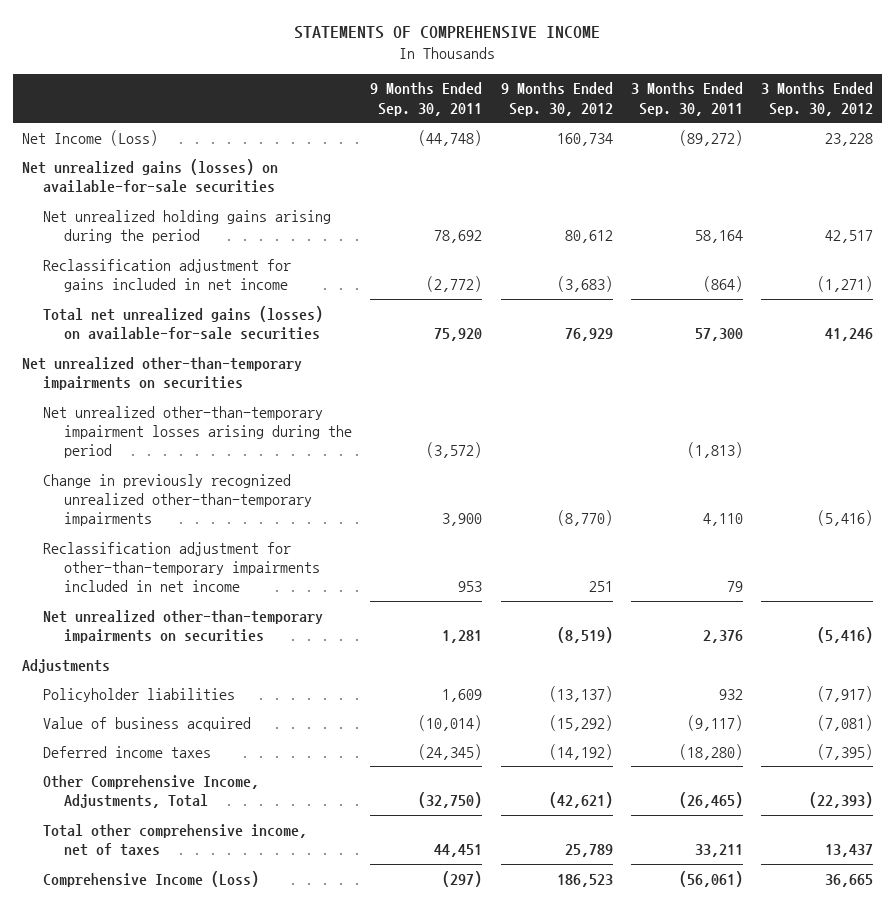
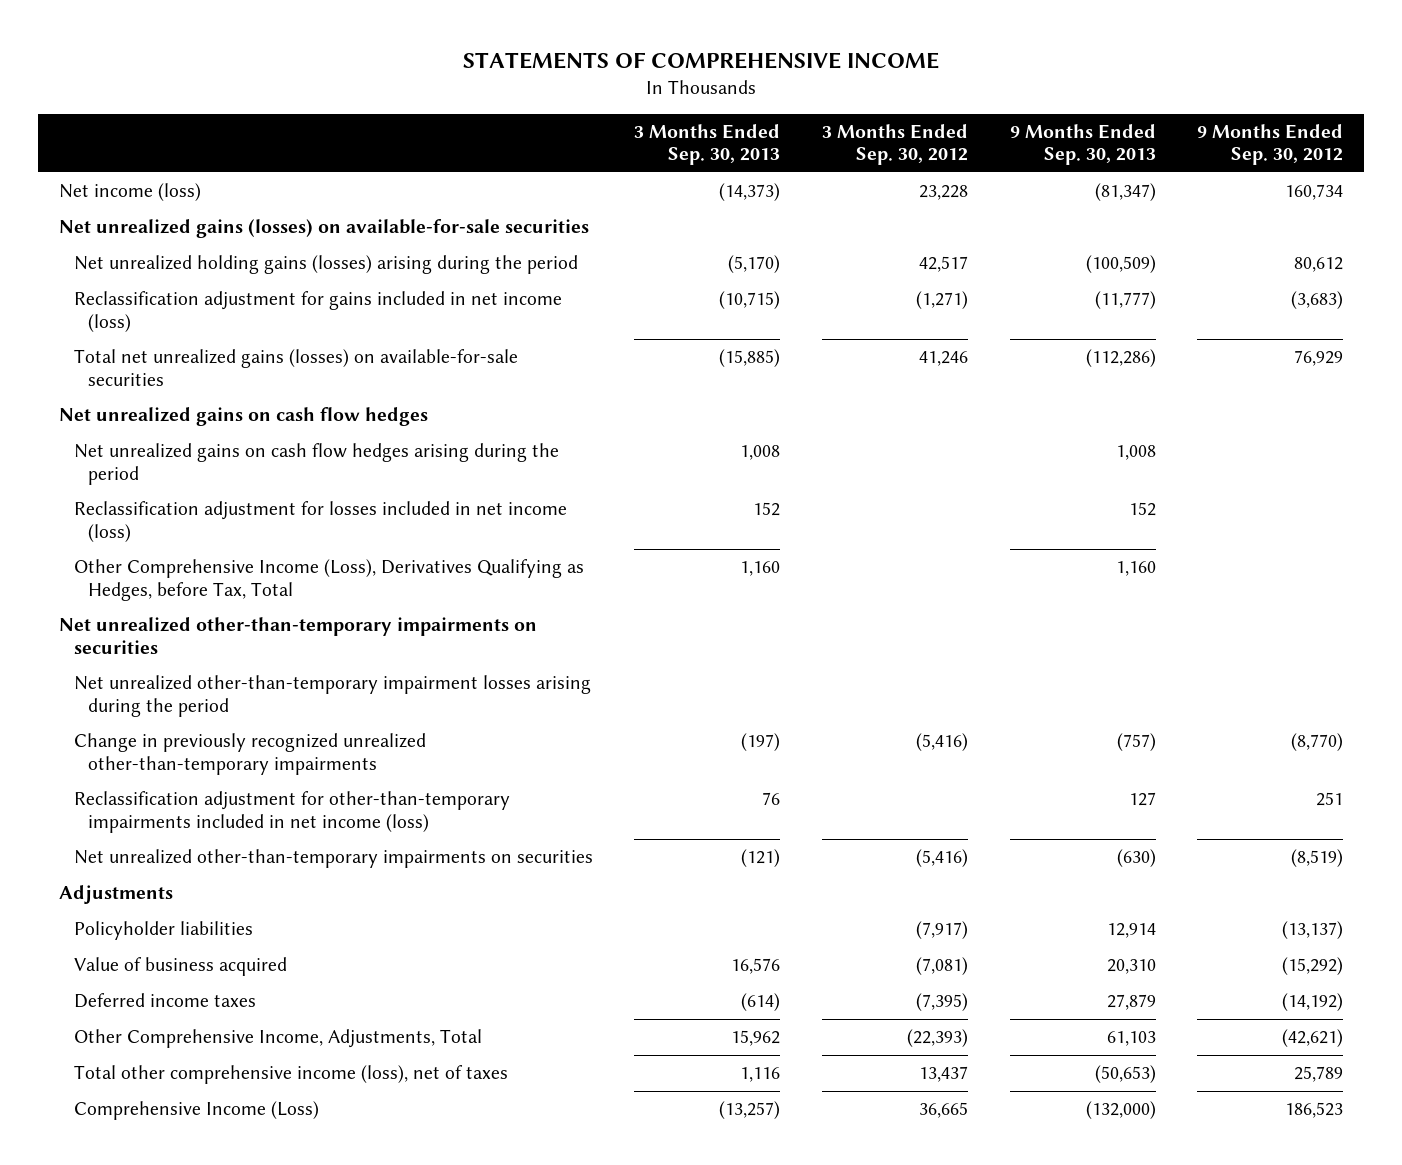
[370,82,483,116] 9 Months Ended Sep. 30, 2011 -> none
[630,82,743,116] 3 Months Ended Sep. 30, 2011 -> none
none -> [634,123,781,166] 3 Months Ended Sep. 30, 2013
none -> [1009,123,1156,166] 9 Months Ended Sep. 30, 2013
[21,129,158,146] Net Income (Loss) -> [58,183,201,202] Net income (loss)
[43,209,332,243] Net unrealized holding gains arising during the period -> [73,255,578,275] Net unrealized holding gains (losses) arising during the period
[43,258,292,292] Reclassification adjustment for gains included in net income -> [73,291,562,332] Reclassification adjustment for gains included in net income (loss)
none -> [58,407,428,427] Net unrealized gains on cash flow hedges
none -> [73,443,559,485] Net unrealized gains on cash flow hedges arising during the period
none -> [73,501,567,542] Reclassification adjustment for losses included in net income (loss)
none -> [73,559,584,601] Other Comprehensive Income (Loss), Derivatives Qualifying as Hedges, before Tax, Total
[43,541,321,593] Reclassification adjustment for other-than-temporary impairments included in net income -> [73,791,510,833] Reclassification adjustment for other-than-temporary impairments included in net income (loss)
[43,823,308,856] Total other comprehensive income, net of taxes -> [73,1065,508,1085] Total other comprehensive income (loss), net of taxes

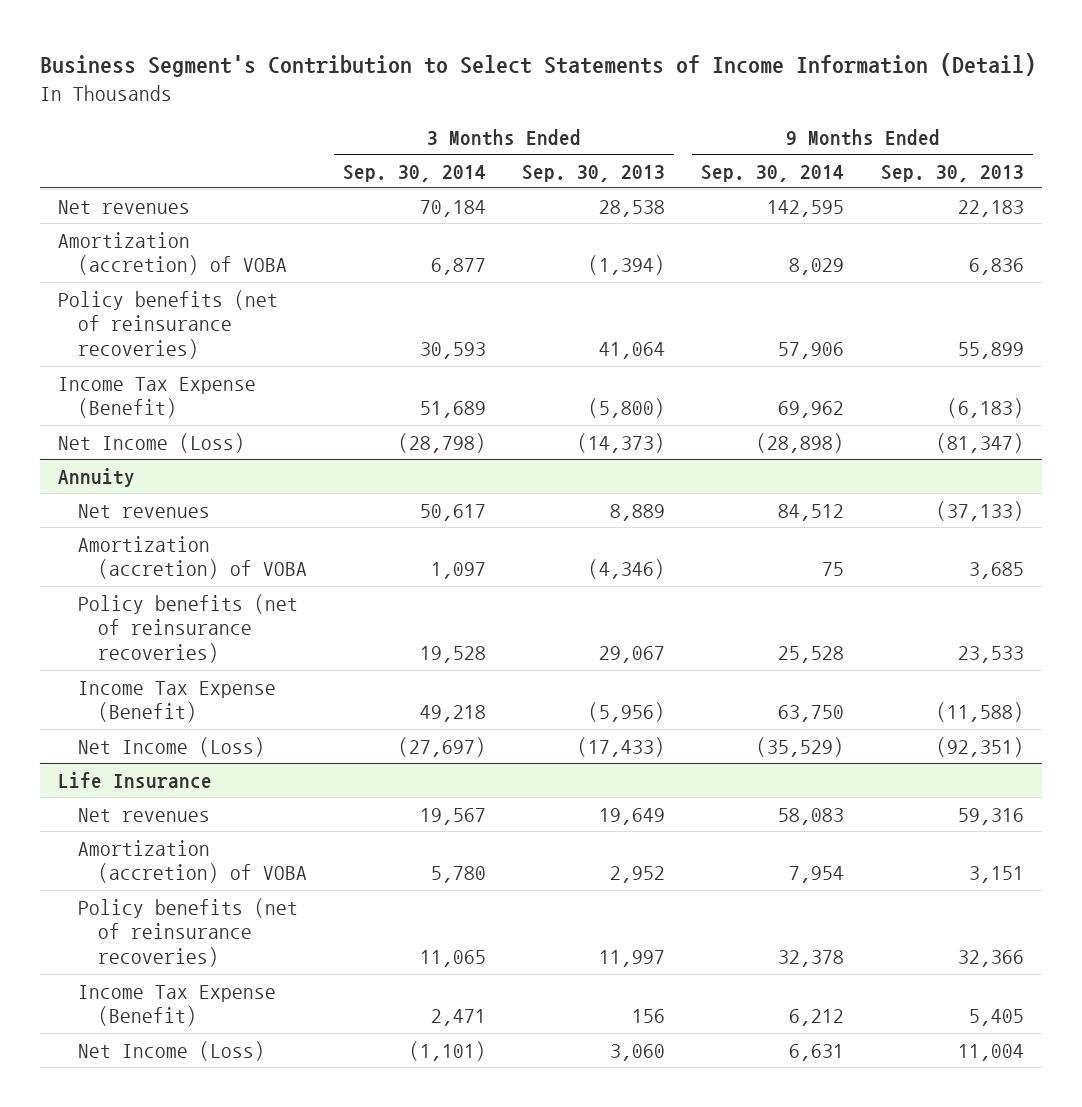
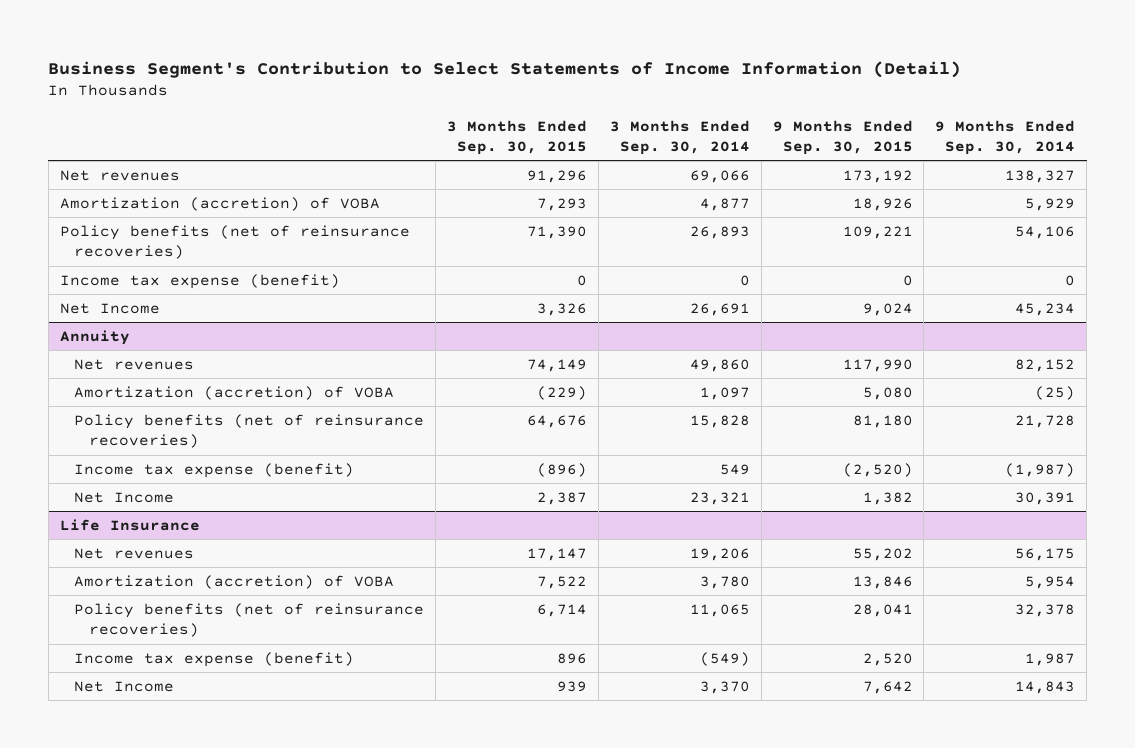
[522,164,666,182] Sep. 30, 2013 -> none
[880,164,1024,182] Sep. 30, 2013 -> none
none -> [447,119,588,155] 3 Months Ended Sep. 30, 2015
none -> [772,119,913,155] 9 Months Ended Sep. 30, 2015
[419,199,486,217] 70,184 -> [689,169,750,183] 69,066
[767,199,845,217] 142,595 -> [1005,169,1076,183] 138,327
[430,258,486,276] 6,877 -> [699,197,750,211] 4,877
[789,258,845,276] 8,029 -> [1025,197,1076,211] 5,929
[419,342,486,360] 30,593 -> [689,225,750,239] 26,893
[778,342,845,360] 57,906 -> [1015,225,1076,239] 54,106
[58,376,257,419] Income Tax Expense (Benefit) -> [59,273,340,289] Income tax expense (benefit)
[419,401,486,419] 51,689 -> [739,274,750,286] 0
[778,401,845,419] 69,962 -> [1065,274,1076,286] 0
[58,432,246,453] Net Income (Loss) -> [59,302,160,314] Net Income
[397,432,486,453] (28,798) -> [689,302,750,316] 26,691
[756,432,845,453] (28,898) -> [1015,302,1076,316] 45,234
[419,503,486,521] 50,617 -> [689,358,750,372] 49,860
[778,503,845,521] 84,512 -> [1015,358,1076,372] 82,152
[822,562,845,577] 75 -> [1035,385,1076,400] (25)
[419,646,486,664] 19,528 -> [689,414,750,428] 15,828
[778,646,845,664] 25,528 -> [1015,414,1076,428] 21,728
[77,680,276,723] Income Tax Expense (Benefit) -> [74,462,355,478] Income tax expense (benefit)
[419,705,486,723] 49,218 -> [719,463,750,475] 549
[778,705,845,723] 63,750 -> [1005,462,1076,477] (1,987)
[77,736,265,757] Net Income (Loss) -> [74,491,175,503] Net Income
[397,736,486,757] (27,697) -> [689,491,750,505] 23,321
[756,736,845,757] (35,529) -> [1015,491,1076,505] 30,391
[419,807,486,825] 19,567 -> [689,547,750,561] 19,206
[778,807,845,825] 58,083 -> [1015,547,1076,561] 56,175
[430,866,486,884] 5,780 -> [699,575,750,589] 3,780
[789,866,845,884] 7,954 -> [1025,575,1076,589] 5,954
[77,984,276,1027] Income Tax Expense (Benefit) -> [74,651,355,667] Income tax expense (benefit)
[430,1009,486,1027] 2,471 -> [699,651,750,666] (549)
[789,1009,845,1027] 6,212 -> [1025,652,1076,666] 1,987
[77,1040,265,1061] Net Income (Loss) -> [74,680,175,692] Net Income
[408,1040,486,1061] (1,101) -> [699,680,750,694] 3,370
[789,1043,845,1061] 6,631 -> [1015,680,1076,694] 14,843

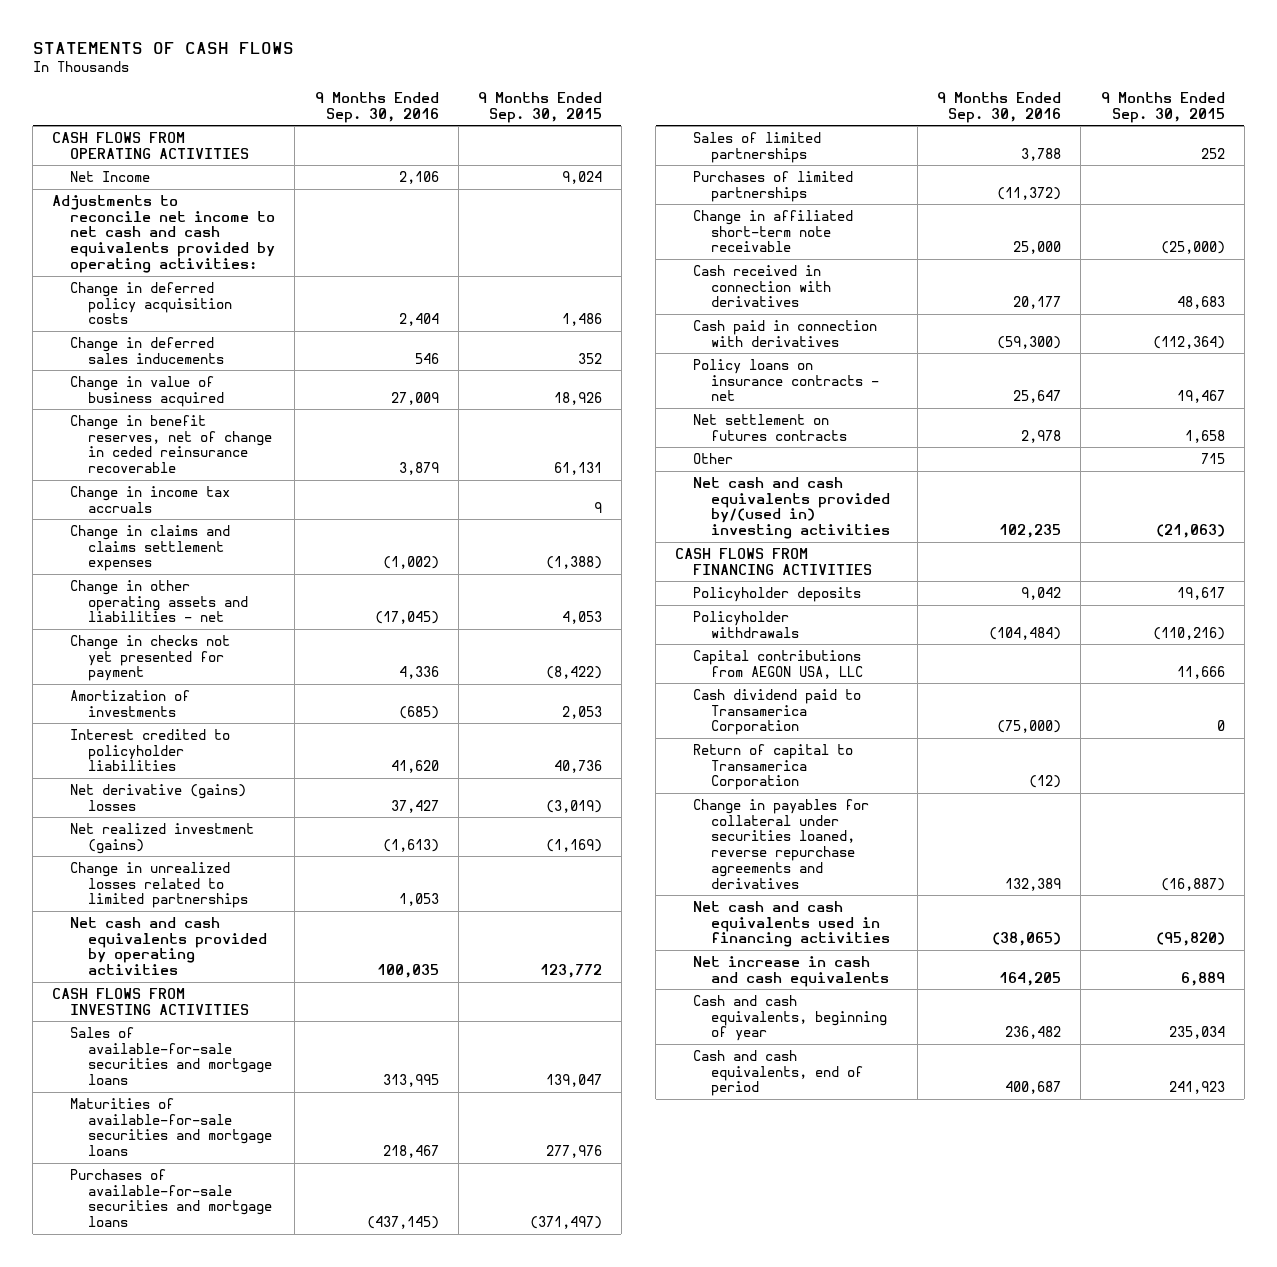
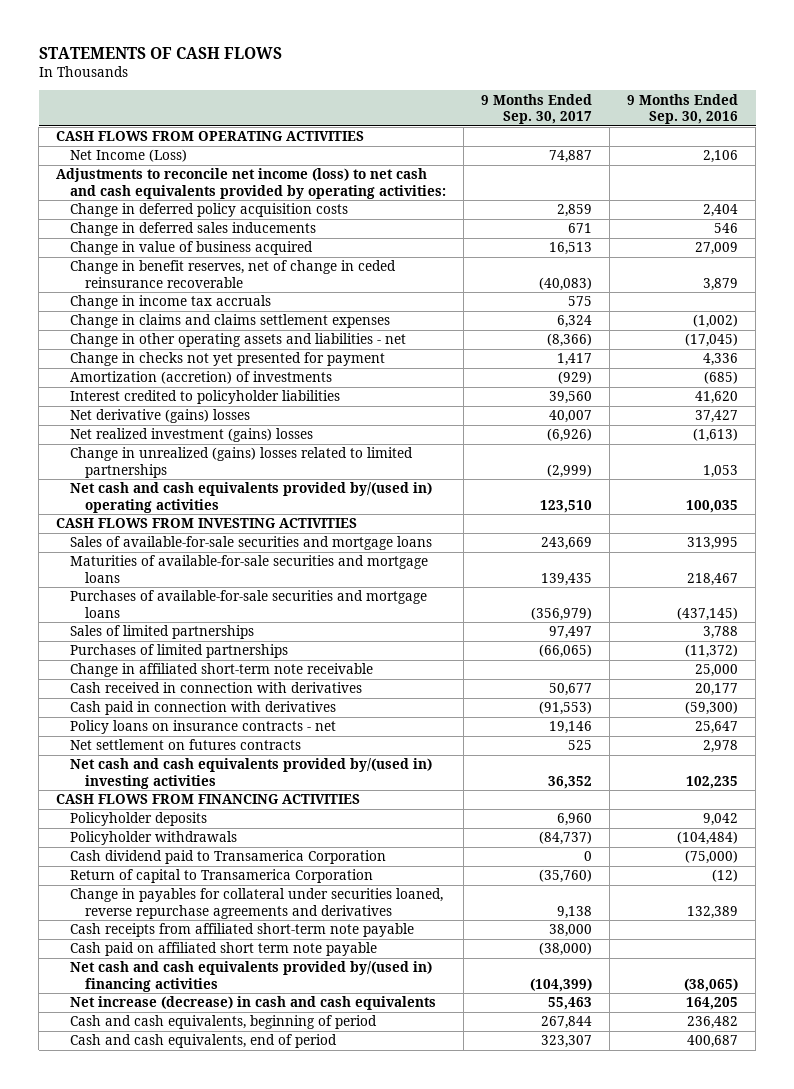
[477,92,602,123] 9 Months Ended Sep. 30, 2015 -> none
none -> [481,93,593,125] 9 Months Ended Sep. 30, 2017
[70,170,151,182] Net Income -> [70,149,188,163] Net Income (Loss)
[52,194,276,274] Adjustments to reconcile net income to net cash and cash equivalents provided by operating activities: -> [55,168,447,199] Adjustments to reconcile net income (loss) to net cash and cash equivalents provided by operating activities:
[70,689,191,717] Amortization of investments -> [70,371,333,385] Amortization (accretion) of investments
[70,822,255,854] Net realized investment (gains) -> [70,428,314,443] Net realized investment (gains) losses
[70,861,249,909] Change in unrealized losses related to limited partnerships -> [70,447,414,478] Change in unrealized (gains) losses related to limited partnerships
[70,916,268,976] Net cash and cash equivalents provided by operating activities -> [70,482,433,513] Net cash and cash equivalents provided by/(used in) operating activities
[693,452,734,464] Other -> none
[693,649,863,679] Capital contributions from AEGON USA, LLC -> none
none -> [70,923,415,938] Cash receipts from affiliated short-term note payable
none -> [70,942,378,957] Cash paid on affiliated short term note payable
[693,900,890,948] Net cash and cash equivalents used in financing activities -> [70,961,433,992] Net cash and cash equivalents provided by/(used in) financing activities
[693,955,889,987] Net increase in cash and cash equivalents -> [70,996,437,1011] Net increase (decrease) in cash and cash equivalents
[693,994,887,1042] Cash and cash equivalents, beginning of year -> [70,1015,378,1030] Cash and cash equivalents, beginning of period

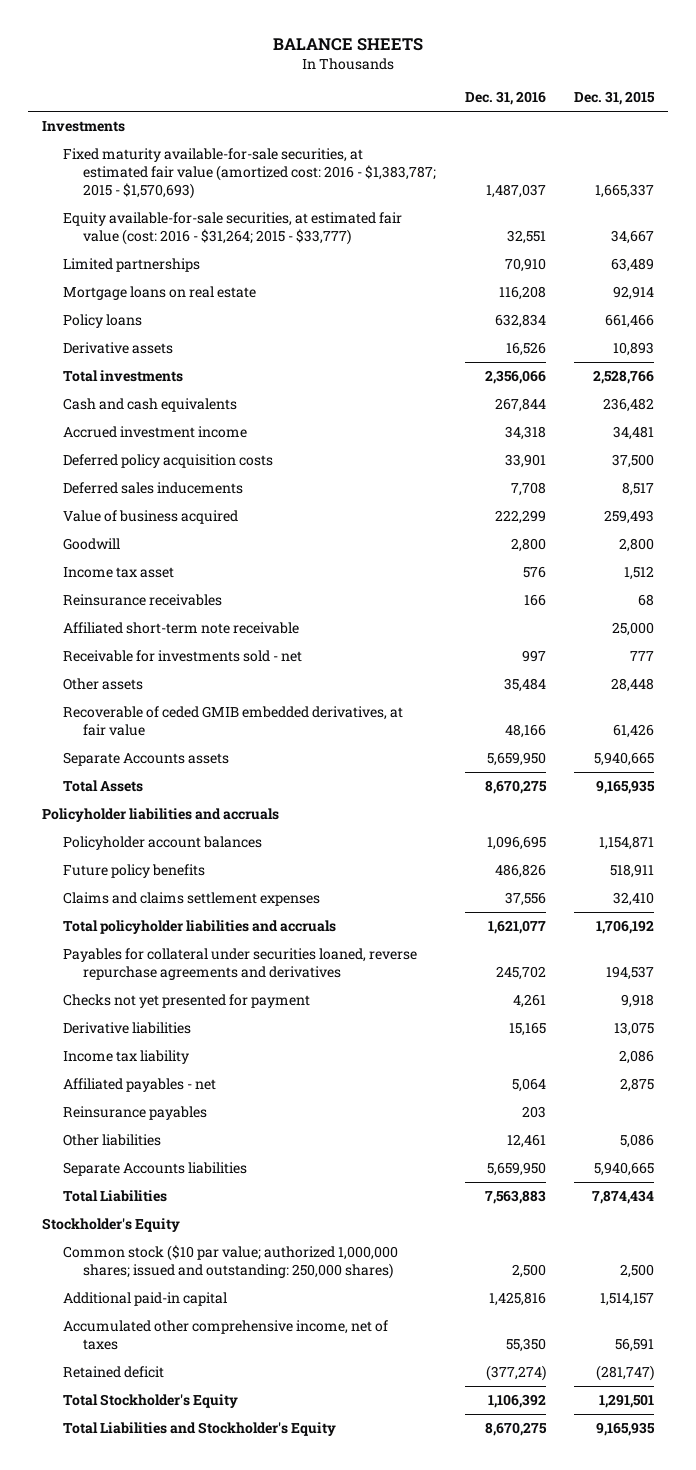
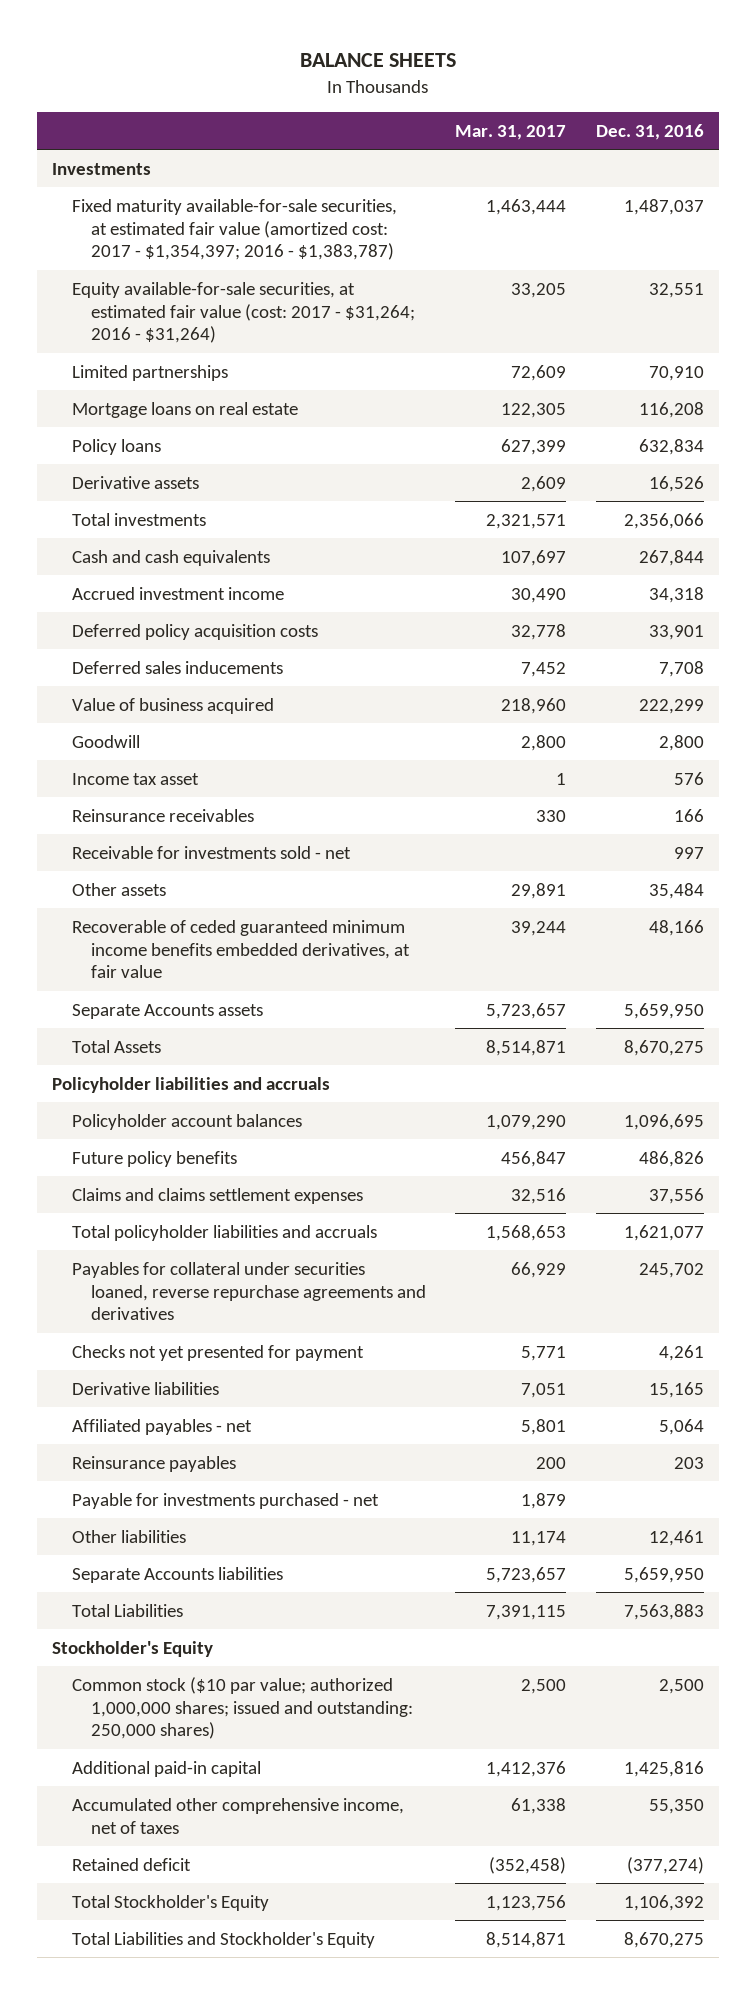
[574,91,656,106] Dec. 31, 2015 -> none
none -> [455,124,567,140] Mar. 31, 2017
[62,148,437,199] Fixed maturity available-for-sale securities, at estimated fair value (amortized cost: 2016 - $1,383,787; 2015 - $1,570,693) -> [71,198,397,261] Fixed maturity available-for-sale securities, at estimated fair value (amortized cost: 2017 - $1,354,397; 2016 - $1,383,787)
[62,212,402,246] Equity available-for-sale securities, at estimated fair value (cost: 2016 - $31,264; 2015 - $33,777) -> [71,281,415,344] Equity available-for-sale securities, at estimated fair value (cost: 2017 - $31,264; 2016 - $31,264)
[62,622,299,635] Affiliated short-term note receivable -> none
[62,706,403,737] Recoverable of ceded GMIB embedded derivatives, at fair value -> [71,919,410,979] Recoverable of ceded guaranteed minimum income benefits embedded derivatives, at fair value
[62,1050,189,1065] Income tax liability -> none
none -> [71,1492,379,1509] Payable for investments purchased - net

